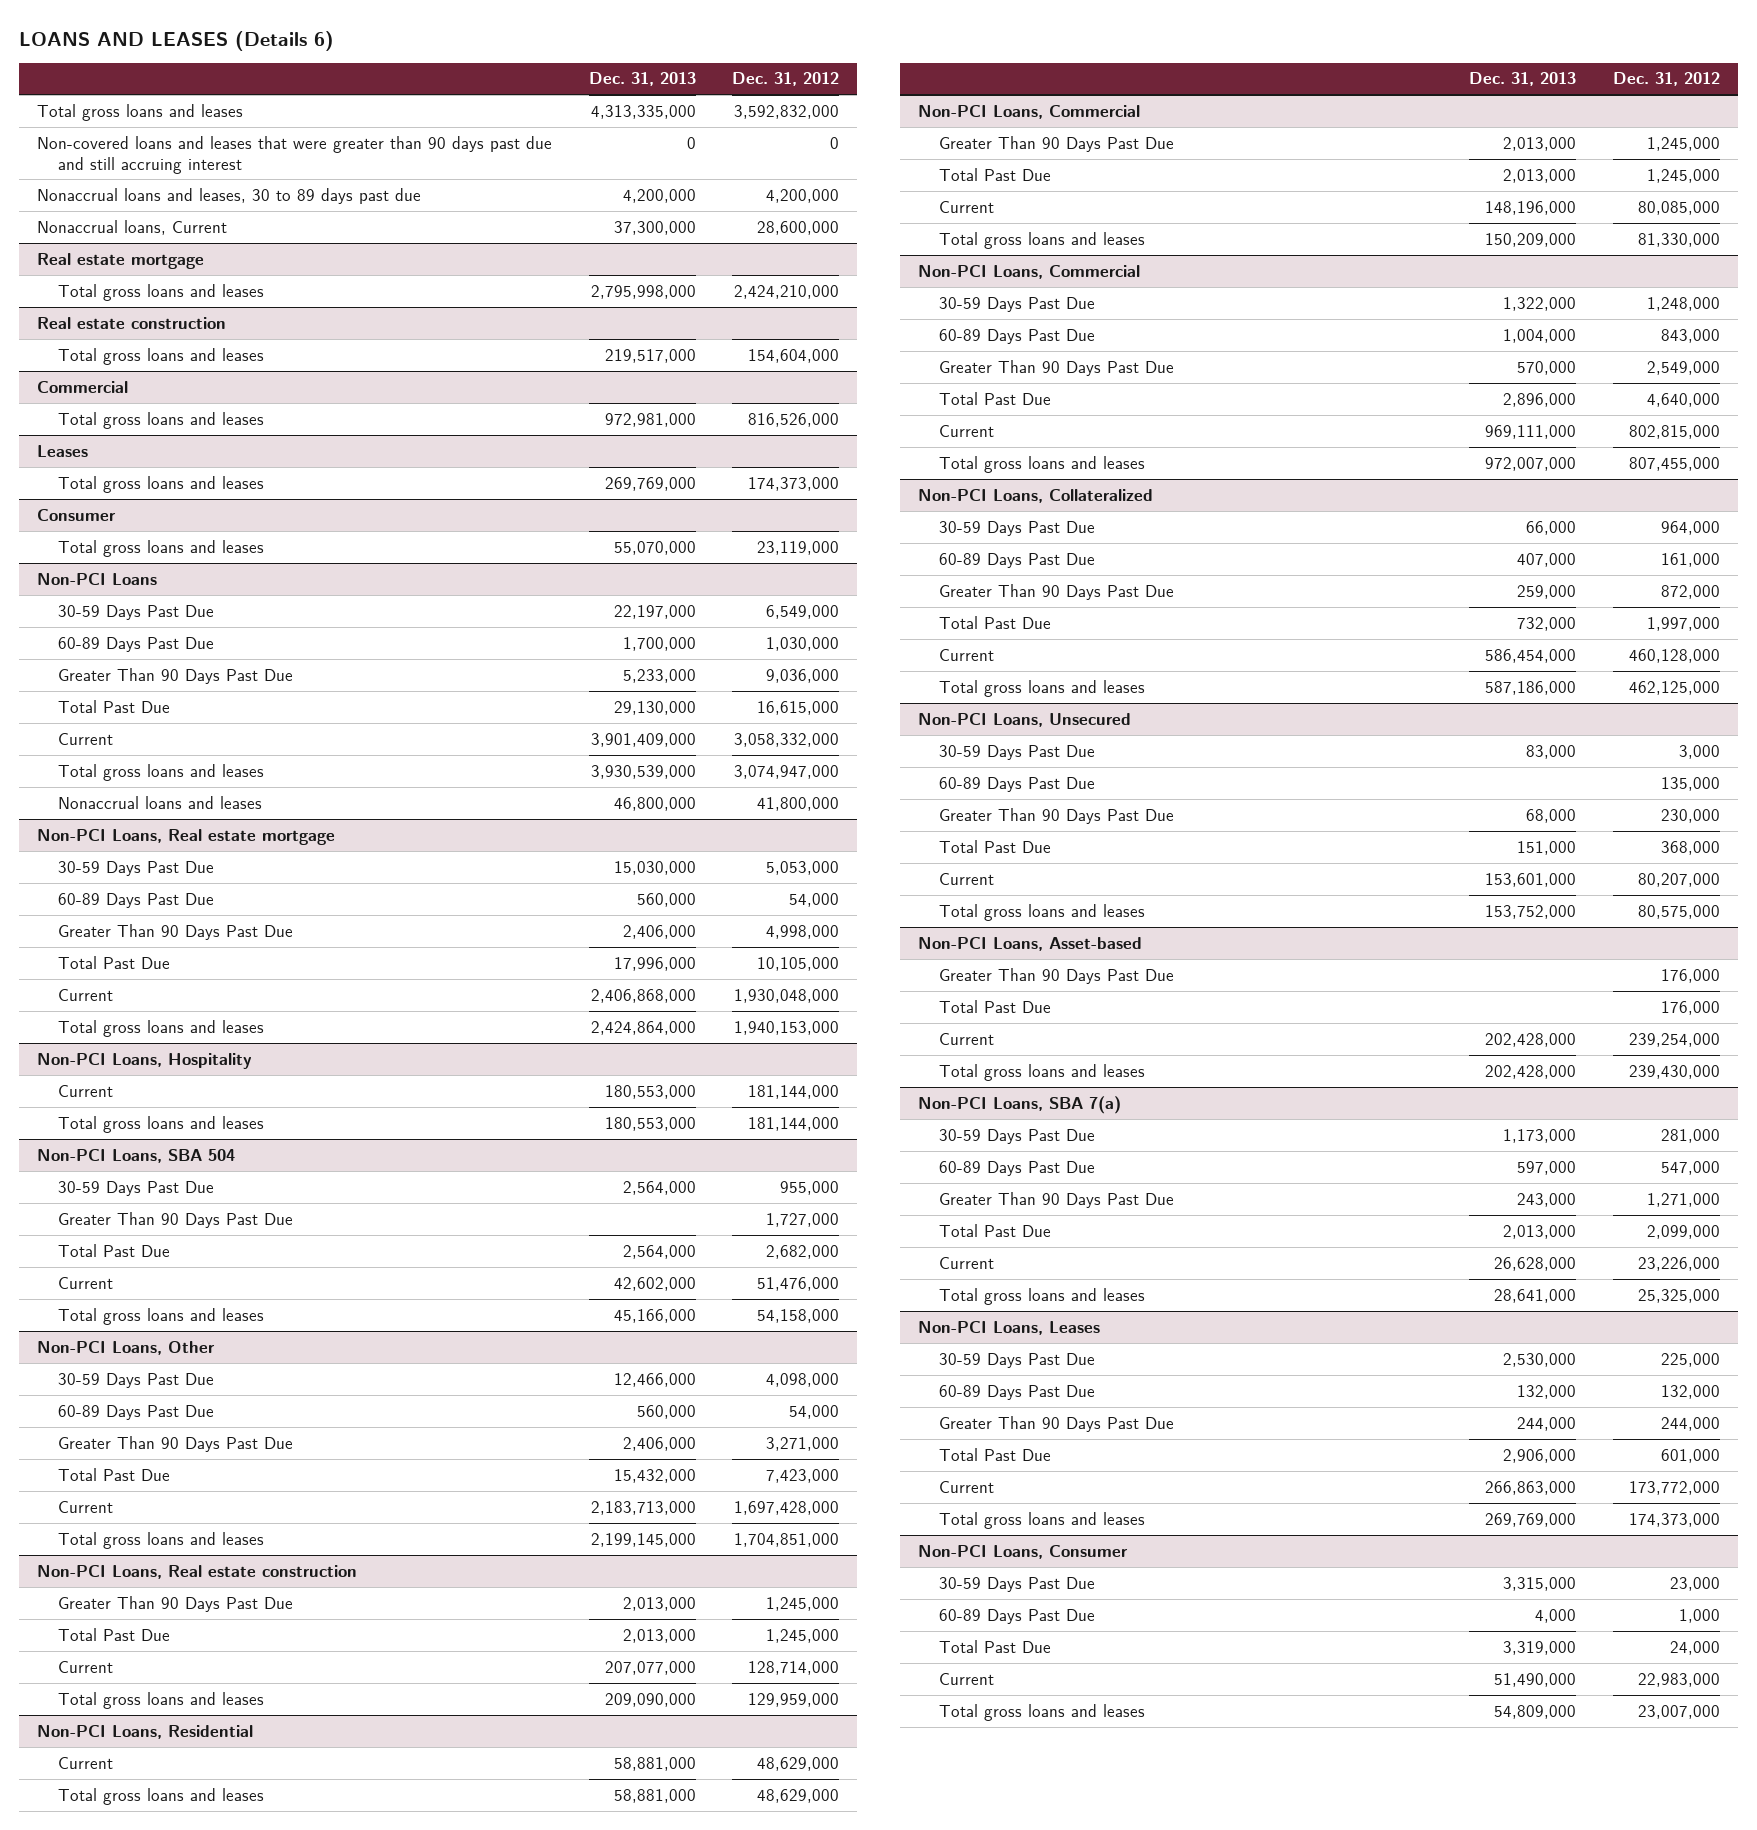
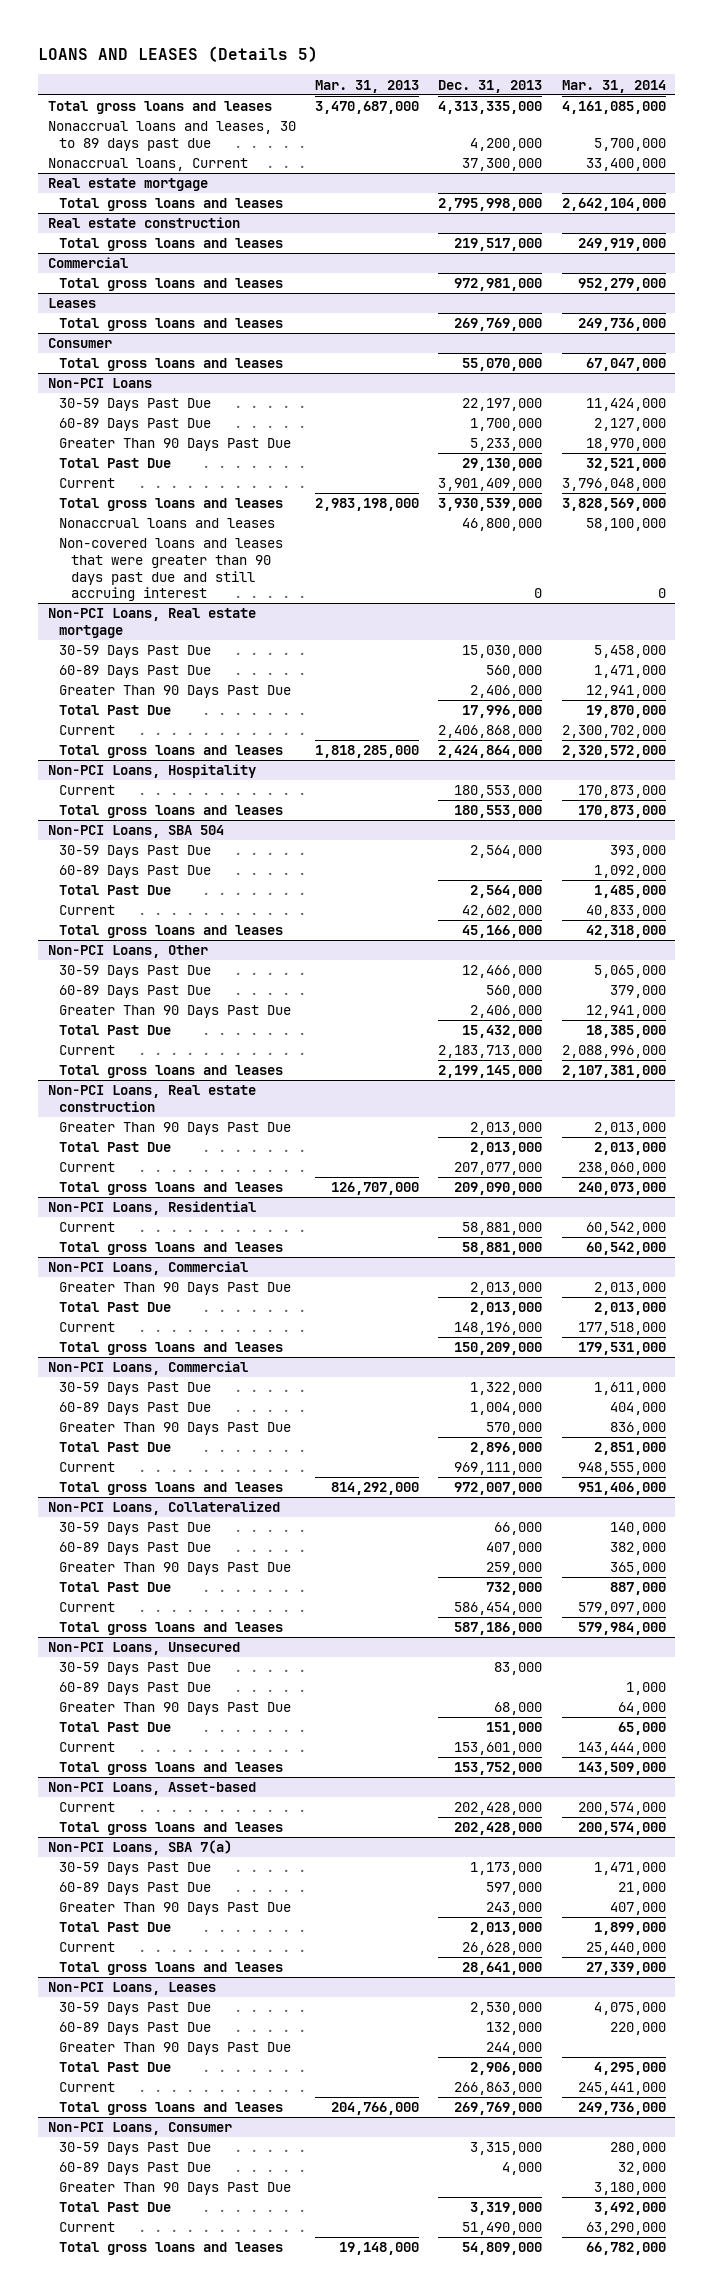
[19,30,335,51] LOANS AND LEASES (Details 6) -> [38,46,319,63] LOANS AND LEASES (Details 5)
[731,72,839,87] Dec. 31, 2012 -> none
none -> [315,79,420,93] Mar. 31, 2013
none -> [561,79,666,93] Mar. 31, 2014
[37,135,553,174] Non-covered loans and leases that were greater than 90 days past due and still accruing interest -> none
none -> [59,538,284,602] Non-covered loans and leases that were greater than 90 days past due and still accruing interest
[58,1211,294,1228] Greater Than 90 Days Past Due -> none
none -> [59,865,212,879] 60-89 Days Past Due
[938,967,1174,984] Greater Than 90 Days Past Due -> none
[938,999,1051,1013] Total Past Due -> none
none -> [59,2182,292,2196] Greater Than 90 Days Past Due

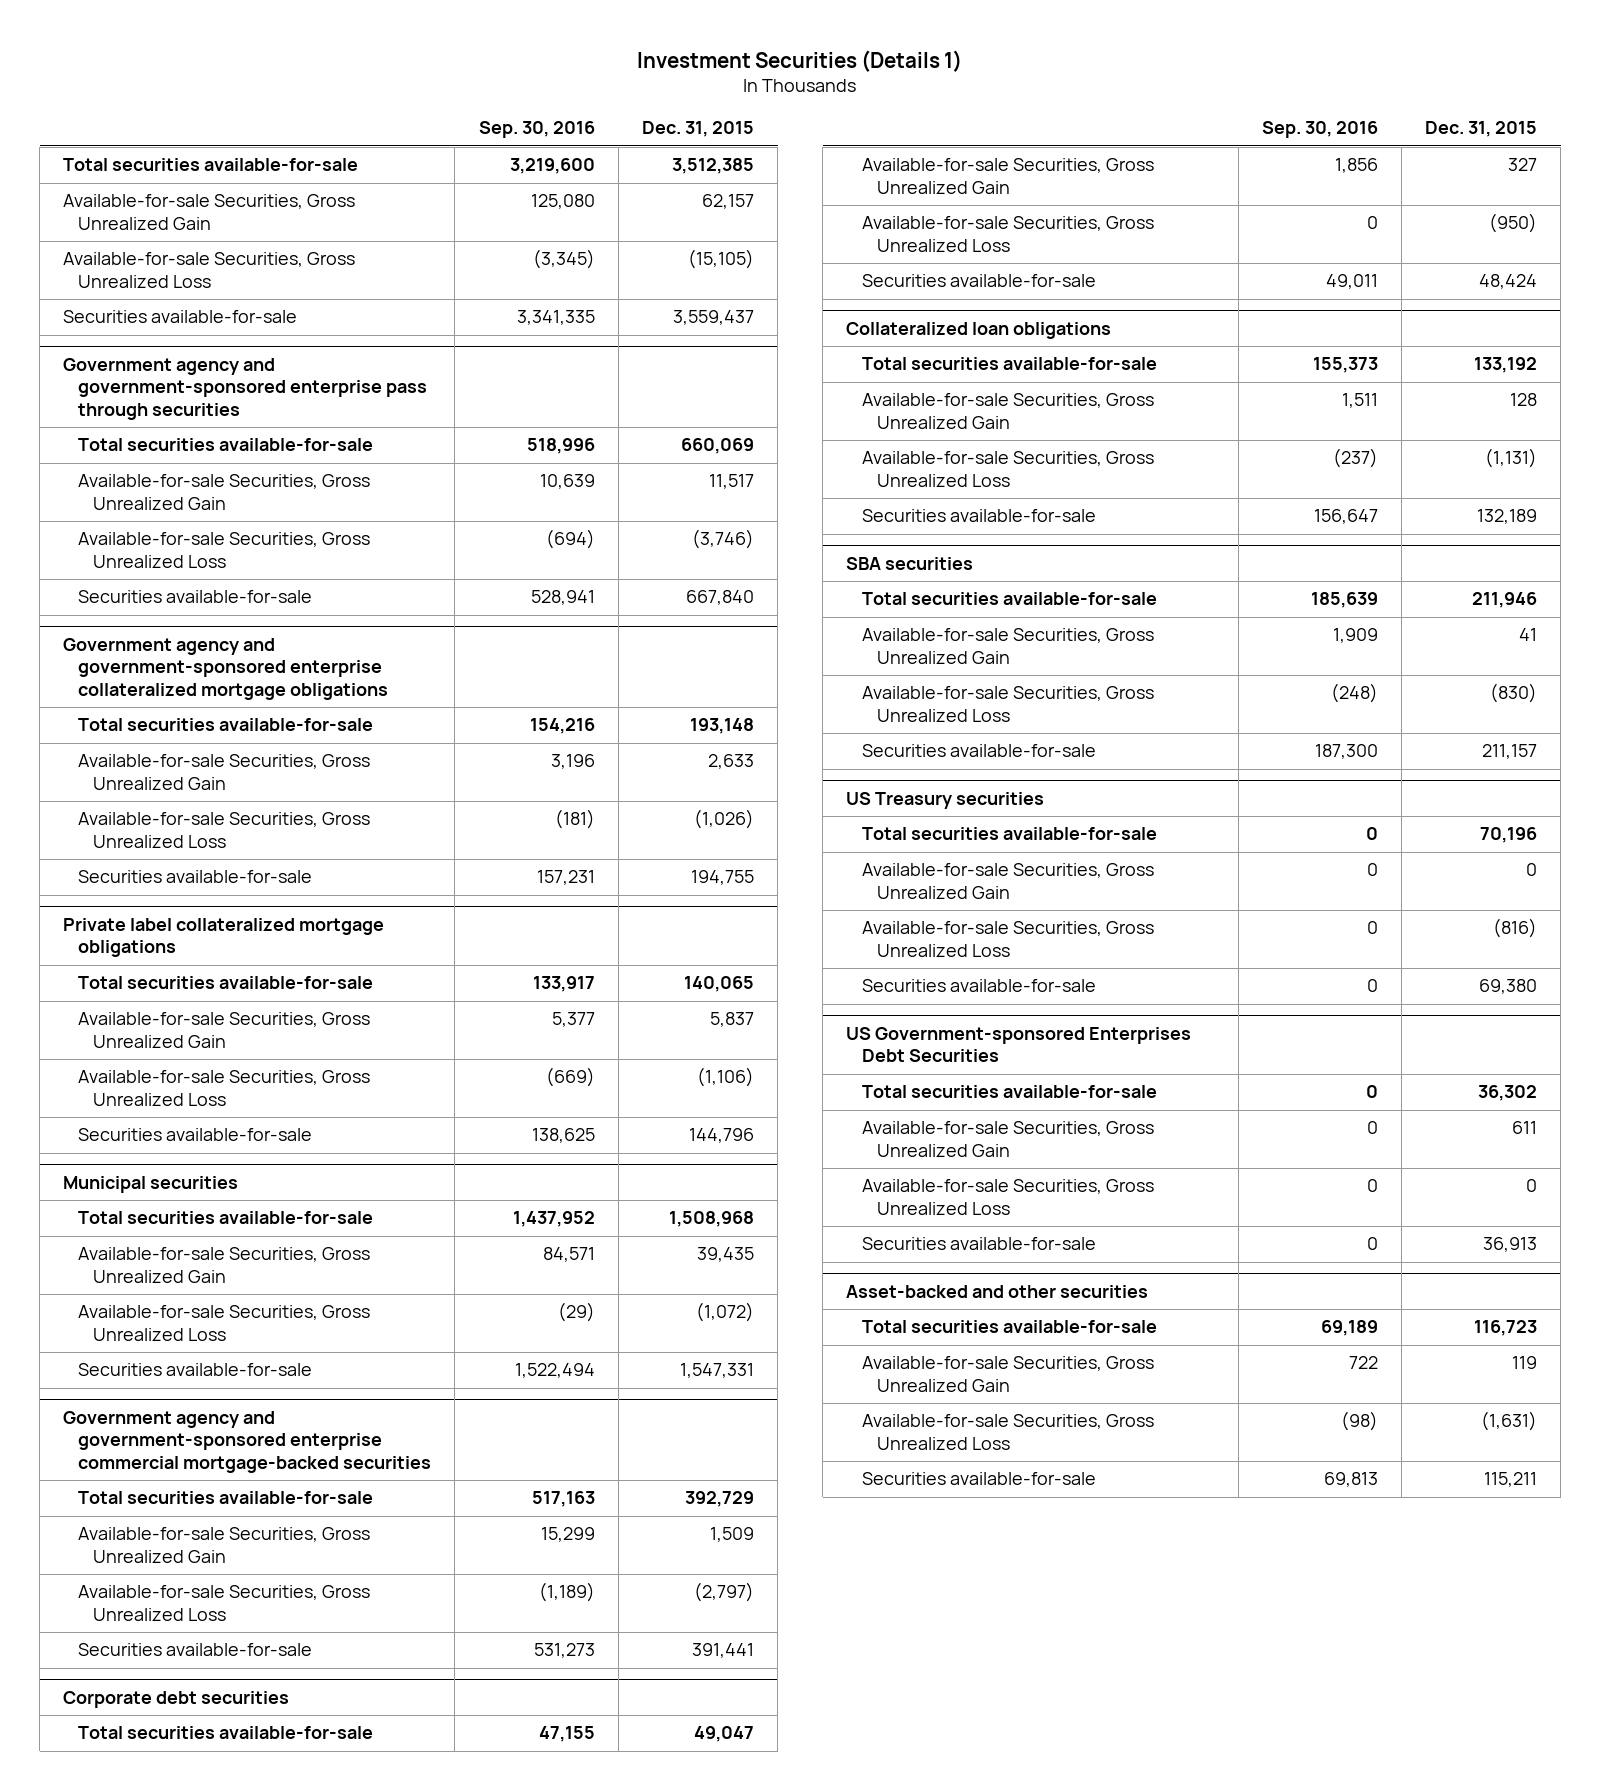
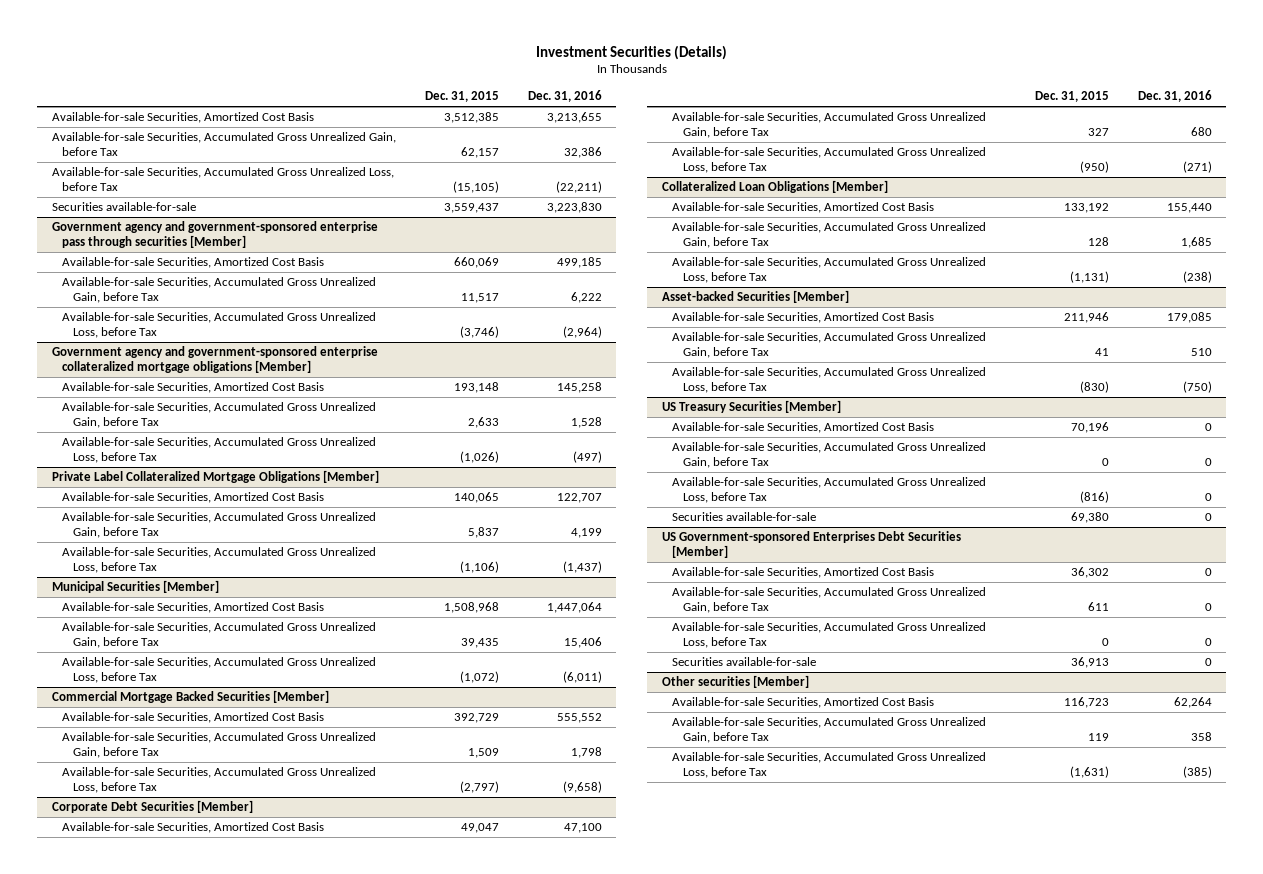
[637,49,963,72] Investment Securities (Details 1) -> [535,44,727,60] Investment Securities (Details)
[478,121,595,139] Sep. 30, 2016 -> none
none -> [527,90,602,103] Dec. 31, 2016
[63,158,359,172] Total securities available-for-sale -> [51,112,314,124] Available-for-sale Securities, Amortized Cost Basis
[63,194,356,231] Available-for-sale Securities, Gross Unrealized Gain -> [51,132,396,157] Available-for-sale Securities, Accumulated Gross Unrealized Gain, before Tax
[63,252,356,289] Available-for-sale Securities, Gross Unrealized Loss -> [51,167,394,192] Available-for-sale Securities, Accumulated Gross Unrealized Loss, before Tax
[78,590,313,604] Securities available-for-sale -> none
[78,870,313,884] Securities available-for-sale -> none
[78,1128,313,1142] Securities available-for-sale -> none
[78,1363,313,1377] Securities available-for-sale -> none
[78,1643,313,1657] Securities available-for-sale -> none
[861,274,1096,288] Securities available-for-sale -> none
[861,509,1096,523] Securities available-for-sale -> none
[861,744,1096,758] Securities available-for-sale -> none
[63,357,428,421] Government agency and government-sponsored enterprise pass through securities -> [51,221,378,249] Government agency and government-sponsored enterprise pass through securities [Member]
[78,438,374,452] Total securities available-for-sale -> [62,257,325,269] Available-for-sale Securities, Amortized Cost Basis
[78,474,371,511] Available-for-sale Securities, Gross Unrealized Gain -> [62,277,377,304] Available-for-sale Securities, Accumulated Gross Unrealized Gain, before Tax
[78,532,371,569] Available-for-sale Securities, Gross Unrealized Loss -> [62,312,377,339] Available-for-sale Securities, Accumulated Gross Unrealized Loss, before Tax
[63,637,389,701] Government agency and government-sponsored enterprise collateralized mortgage obligations -> [51,346,378,374] Government agency and government-sponsored enterprise collateralized mortgage obligations [Member]
[78,718,374,732] Total securities available-for-sale -> [62,382,325,394] Available-for-sale Securities, Amortized Cost Basis
[78,754,371,791] Available-for-sale Securities, Gross Unrealized Gain -> [62,402,377,429] Available-for-sale Securities, Accumulated Gross Unrealized Gain, before Tax
[78,812,371,849] Available-for-sale Securities, Gross Unrealized Loss -> [62,437,377,464] Available-for-sale Securities, Accumulated Gross Unrealized Loss, before Tax
[63,917,385,958] Private label collateralized mortgage obligations -> [51,470,379,484] Private Label Collateralized Mortgage Obligations [Member]
[78,976,374,990] Total securities available-for-sale -> [62,492,325,504] Available-for-sale Securities, Amortized Cost Basis
[78,1012,371,1049] Available-for-sale Securities, Gross Unrealized Gain -> [62,512,377,539] Available-for-sale Securities, Accumulated Gross Unrealized Gain, before Tax
[78,1070,371,1107] Available-for-sale Securities, Gross Unrealized Loss -> [62,547,377,574] Available-for-sale Securities, Accumulated Gross Unrealized Loss, before Tax
[63,1175,239,1193] Municipal securities -> [51,580,219,594] Municipal Securities [Member]
[78,1211,374,1225] Total securities available-for-sale -> [62,602,325,614] Available-for-sale Securities, Amortized Cost Basis
[78,1247,371,1284] Available-for-sale Securities, Gross Unrealized Gain -> [62,622,377,649] Available-for-sale Securities, Accumulated Gross Unrealized Gain, before Tax
[78,1305,371,1342] Available-for-sale Securities, Gross Unrealized Loss -> [62,657,377,684] Available-for-sale Securities, Accumulated Gross Unrealized Loss, before Tax
[63,1410,432,1474] Government agency and government-sponsored enterprise commercial mortgage-backed securities -> [51,690,329,704] Commercial Mortgage Backed Securities [Member]
[78,1491,374,1505] Total securities available-for-sale -> [62,712,325,724] Available-for-sale Securities, Amortized Cost Basis
[78,1527,371,1564] Available-for-sale Securities, Gross Unrealized Gain -> [62,732,377,759] Available-for-sale Securities, Accumulated Gross Unrealized Gain, before Tax
[78,1585,371,1622] Available-for-sale Securities, Gross Unrealized Loss -> [62,767,377,794] Available-for-sale Securities, Accumulated Gross Unrealized Loss, before Tax
[63,1690,290,1708] Corporate debt securities -> [51,800,253,814] Corporate Debt Securities [Member]
[78,1726,374,1740] Total securities available-for-sale -> [62,822,325,834] Available-for-sale Securities, Amortized Cost Basis
[861,158,1154,195] Available-for-sale Securities, Gross Unrealized Gain -> [672,112,987,139] Available-for-sale Securities, Accumulated Gross Unrealized Gain, before Tax
[861,216,1154,253] Available-for-sale Securities, Gross Unrealized Loss -> [672,147,987,174] Available-for-sale Securities, Accumulated Gross Unrealized Loss, before Tax
[846,321,1112,339] Collateralized loan obligations -> [661,180,888,194] Collateralized Loan Obligations [Member]
[861,357,1157,371] Total securities available-for-sale -> [672,202,935,214] Available-for-sale Securities, Amortized Cost Basis
[861,393,1154,430] Available-for-sale Securities, Gross Unrealized Gain -> [672,222,987,249] Available-for-sale Securities, Accumulated Gross Unrealized Gain, before Tax
[861,451,1154,488] Available-for-sale Securities, Gross Unrealized Loss -> [672,257,987,284] Available-for-sale Securities, Accumulated Gross Unrealized Loss, before Tax
[846,556,974,570] SBA securities -> [661,290,849,304] Asset-backed Securities [Member]
[861,592,1157,606] Total securities available-for-sale -> [672,312,935,324] Available-for-sale Securities, Amortized Cost Basis
[861,628,1154,665] Available-for-sale Securities, Gross Unrealized Gain -> [672,332,987,359] Available-for-sale Securities, Accumulated Gross Unrealized Gain, before Tax
[861,686,1154,723] Available-for-sale Securities, Gross Unrealized Loss -> [672,367,987,394] Available-for-sale Securities, Accumulated Gross Unrealized Loss, before Tax
[846,791,1045,809] US Treasury securities -> [661,400,841,414] US Treasury Securities [Member]
[861,827,1157,841] Total securities available-for-sale -> [672,422,935,434] Available-for-sale Securities, Amortized Cost Basis
[861,863,1154,900] Available-for-sale Securities, Gross Unrealized Gain -> [672,442,987,469] Available-for-sale Securities, Accumulated Gross Unrealized Gain, before Tax
[861,921,1154,958] Available-for-sale Securities, Gross Unrealized Loss -> [672,477,987,504] Available-for-sale Securities, Accumulated Gross Unrealized Loss, before Tax
[846,1026,1192,1063] US Government-sponsored Enterprises Debt Securities -> [661,531,961,559] US Government-sponsored Enterprises Debt Securities [Member]
[861,1085,1157,1099] Total securities available-for-sale -> [672,567,935,579] Available-for-sale Securities, Amortized Cost Basis
[861,1121,1154,1158] Available-for-sale Securities, Gross Unrealized Gain -> [672,587,987,614] Available-for-sale Securities, Accumulated Gross Unrealized Gain, before Tax
[861,1179,1154,1216] Available-for-sale Securities, Gross Unrealized Loss -> [672,622,987,649] Available-for-sale Securities, Accumulated Gross Unrealized Loss, before Tax
[861,1472,1096,1486] Securities available-for-sale -> none
[846,1284,1149,1298] Asset-backed and other securities -> [661,675,809,689] Other securities [Member]
[861,1320,1157,1334] Total securities available-for-sale -> [672,697,935,709] Available-for-sale Securities, Amortized Cost Basis
[861,1356,1154,1393] Available-for-sale Securities, Gross Unrealized Gain -> [672,717,987,744] Available-for-sale Securities, Accumulated Gross Unrealized Gain, before Tax
[861,1414,1154,1451] Available-for-sale Securities, Gross Unrealized Loss -> [672,752,987,779] Available-for-sale Securities, Accumulated Gross Unrealized Loss, before Tax

